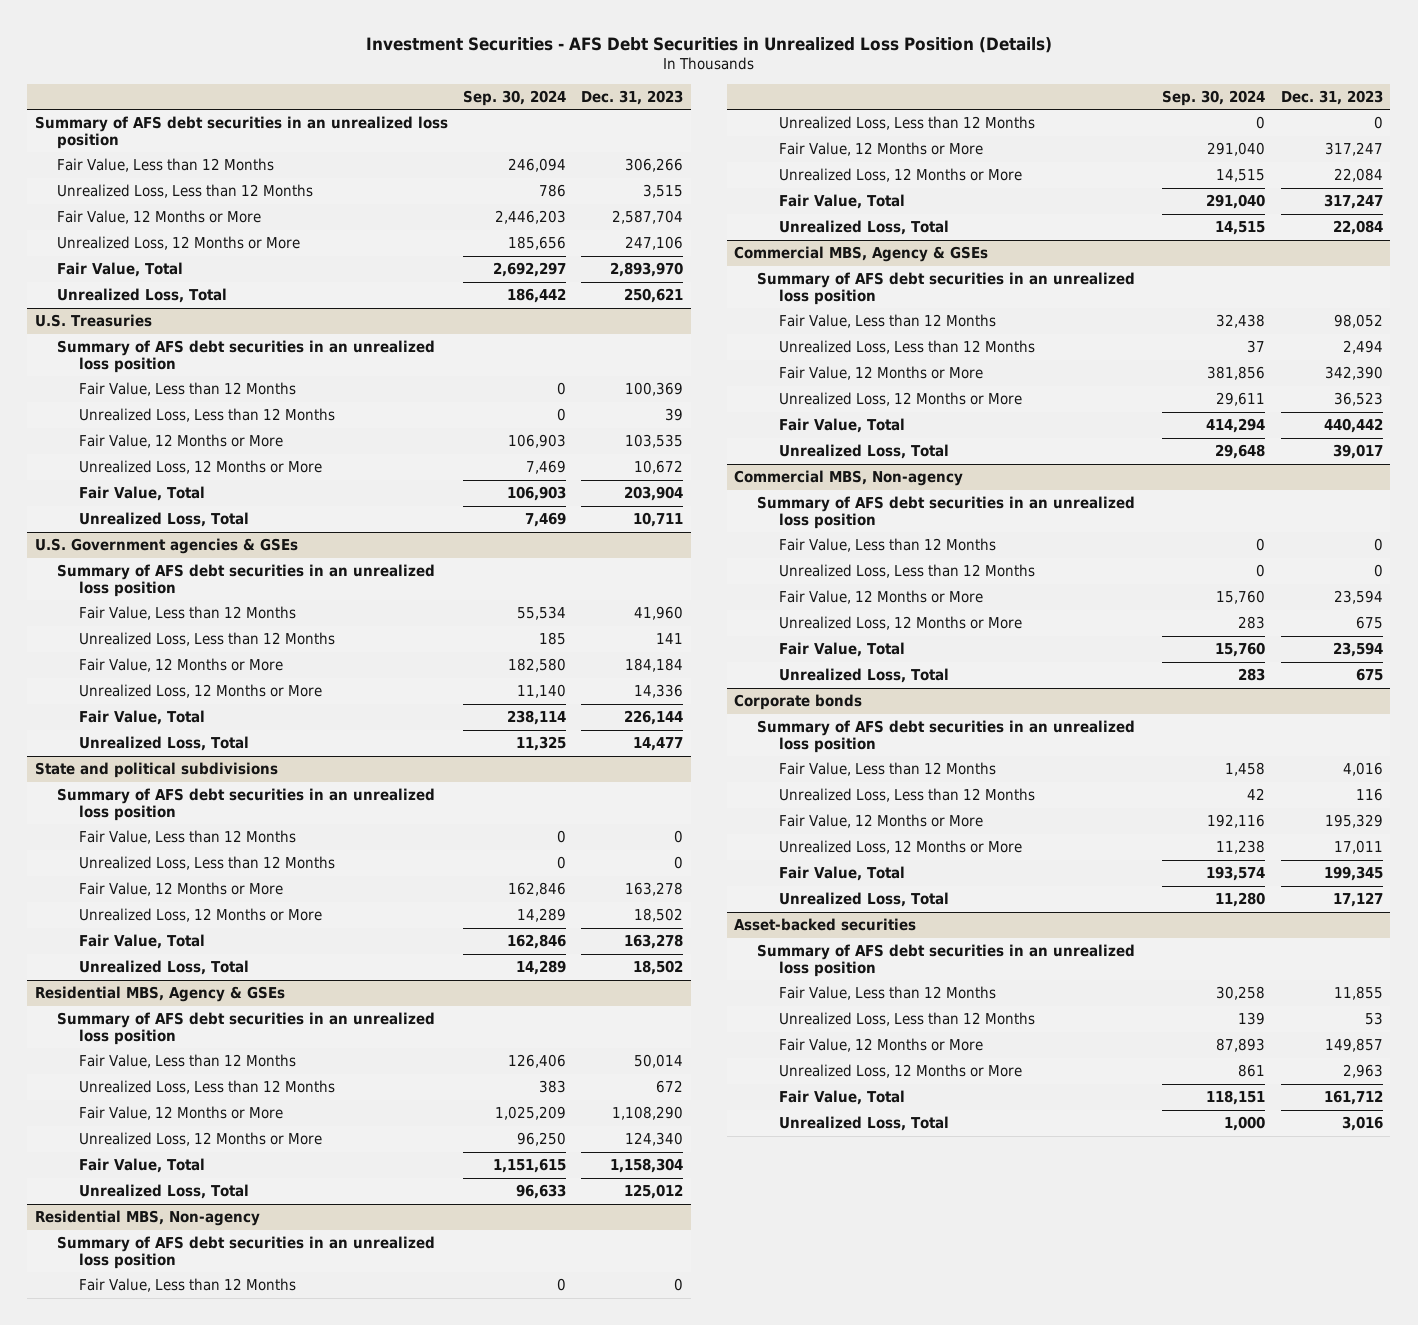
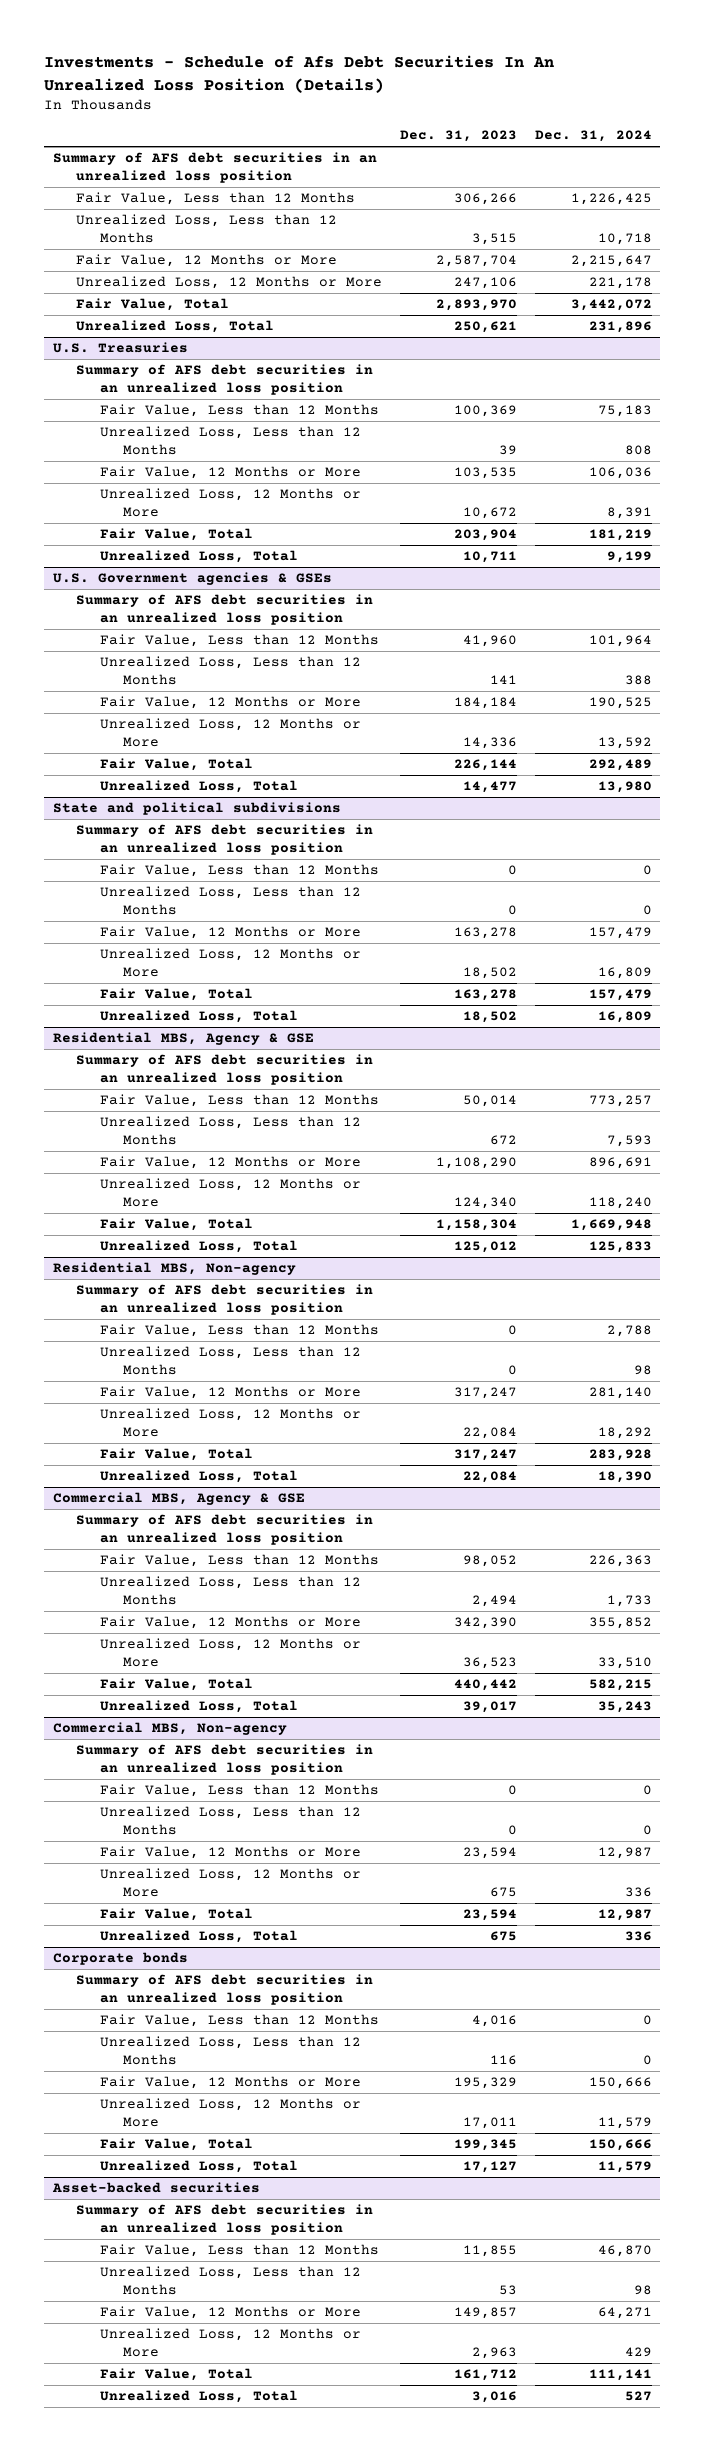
[365,36,1052,53] Investment Securities - AFS Debt Securities in Unrealized Loss Position (Details) -> [44,55,555,93] Investments - Schedule of Afs Debt Securities In An Unrealized Loss Position (Details)
[463,89,567,106] Sep. 30, 2024 -> none
none -> [534,130,652,143] Dec. 31, 2024
[34,986,285,1003] Residential MBS, Agency & GSEs -> [53,1032,315,1046] Residential MBS, Agency & GSE
[734,246,989,263] Commercial MBS, Agency & GSEs -> [53,1492,306,1506] Commercial MBS, Agency & GSE

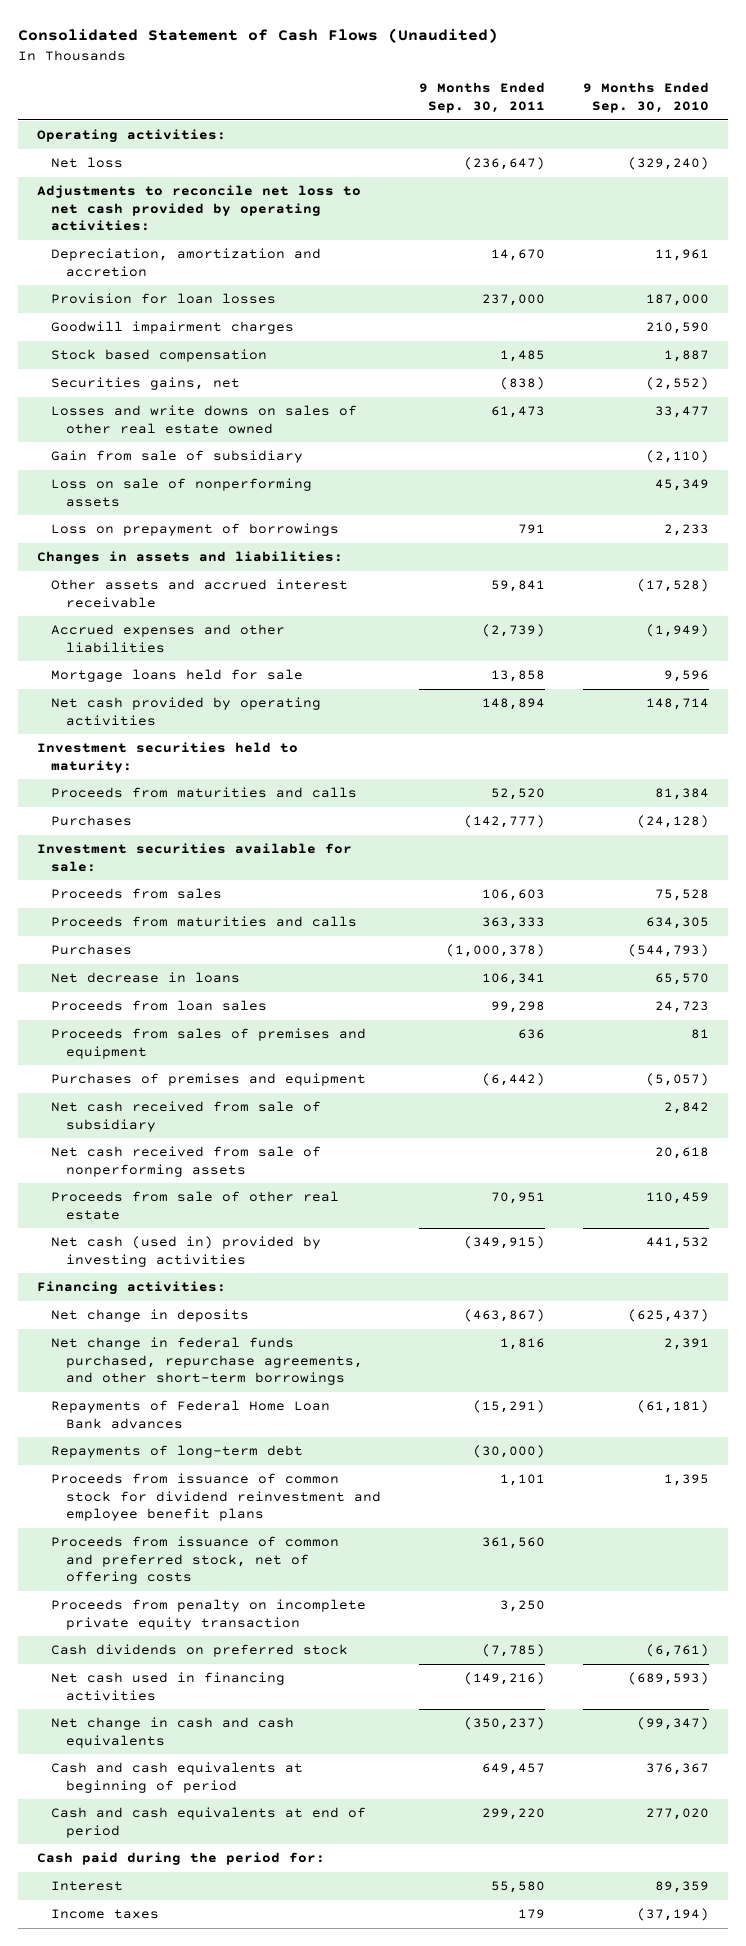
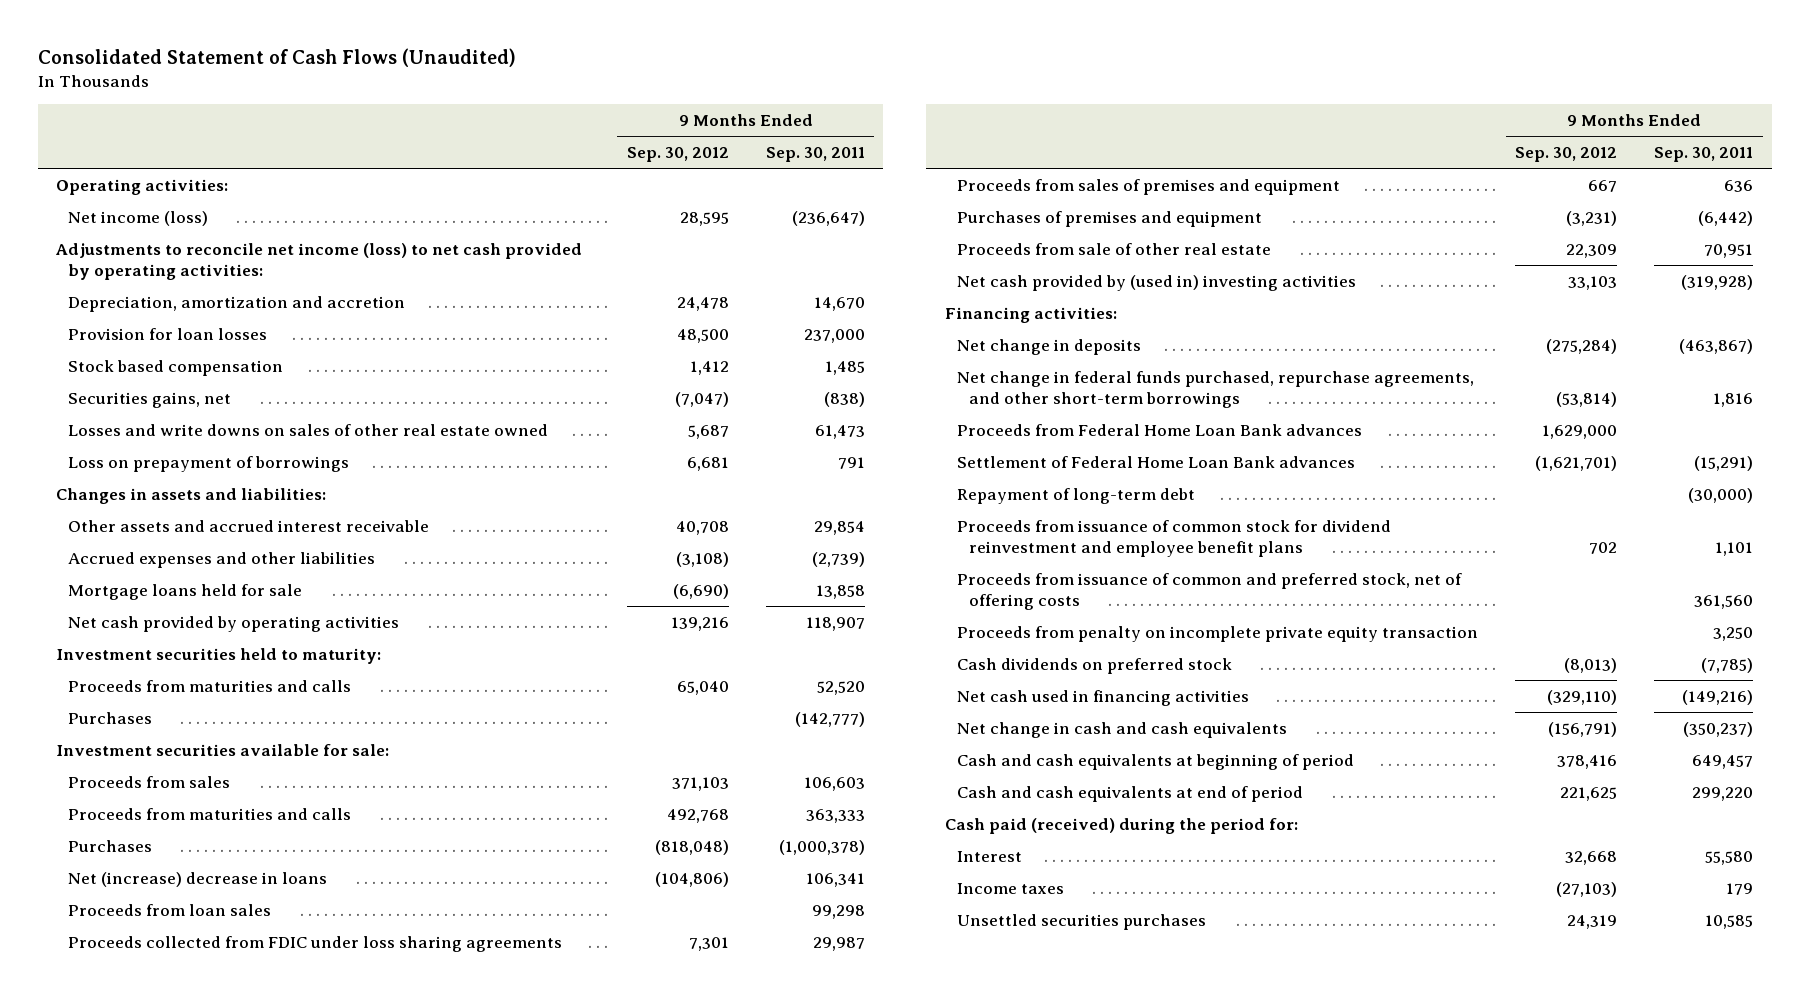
[582,82,709,113] 9 Months Ended Sep. 30, 2010 -> none
none -> [626,147,729,163] Sep. 30, 2012
[51,157,124,169] Net loss -> [68,210,209,226] Net income (loss)
[36,185,361,232] Adjustments to reconcile net loss to net cash provided by operating activities: -> [55,242,583,280] Adjustments to reconcile net income (loss) to net cash provided by operating activities:
[51,321,295,335] Goodwill impairment charges -> none
[51,450,304,464] Gain from sale of subsidiary -> none
[51,478,313,507] Loss on sale of nonperforming assets -> none
[490,580,545,593] 59,841 -> [813,520,865,535] 29,854
[481,698,545,711] 148,894 -> [805,616,865,631] 118,907
[51,972,241,984] Net decrease in loans -> [68,871,328,887] Net (increase) decrease in loans
none -> [68,935,563,952] Proceeds collected from FDIC under loss sharing agreements
[51,1101,322,1132] Net cash received from sale of subsidiary -> none
[51,1146,322,1177] Net cash received from sale of nonperforming assets -> none
[51,1236,322,1267] Net cash (used in) provided by investing activities -> [956,274,1356,291] Net cash provided by (used in) investing activities
[463,1236,545,1250] (349,915) -> [1681,274,1754,290] (319,928)
none -> [956,423,1362,436] Proceeds from Federal Home Loan Bank advances
[51,1400,331,1429] Repayments of Federal Home Loan Bank advances -> [956,455,1355,468] Settlement of Federal Home Loan Bank advances
[51,1445,304,1459] Repayments of long-term debt -> [956,487,1195,504] Repayment of long-term debt
[36,1852,325,1866] Cash paid during the period for: -> [944,817,1298,834] Cash paid (received) during the period for:
none -> [956,913,1206,930] Unsettled securities purchases

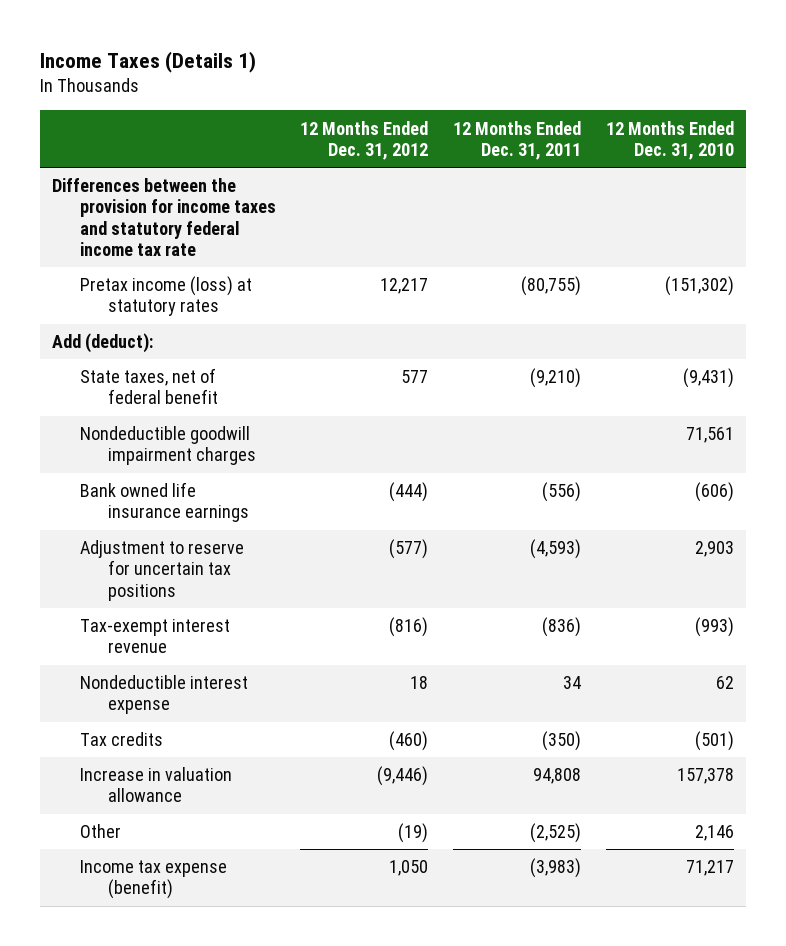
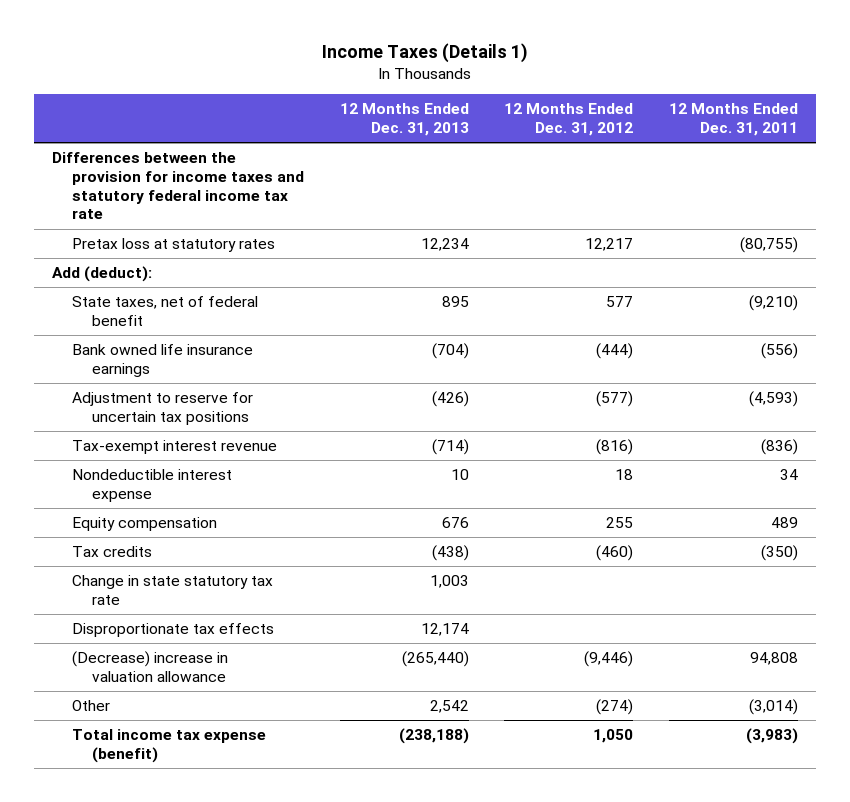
[605,120,734,160] 12 Months Ended Dec. 31, 2010 -> none
none -> [339,103,469,137] 12 Months Ended Dec. 31, 2013
[79,276,252,317] Pretax income (loss) at statutory rates -> [71,238,275,253] Pretax loss at statutory rates
[79,426,256,466] Nondeductible goodwill impairment charges -> none
none -> [71,517,217,532] Equity compensation
none -> [71,575,273,605] Change in state statutory tax rate
none -> [71,623,274,638] Disproportionate tax effects
[79,767,232,803] Increase in valuation allowance -> [71,651,228,682] (Decrease) increase in valuation allowance
[398,823,429,844] (19) -> [596,699,634,716] (274)
[530,823,582,844] (2,525) -> [749,699,799,716] (3,014)
[79,860,227,900] Income tax expense (benefit) -> [71,729,266,763] Total income tax expense (benefit)

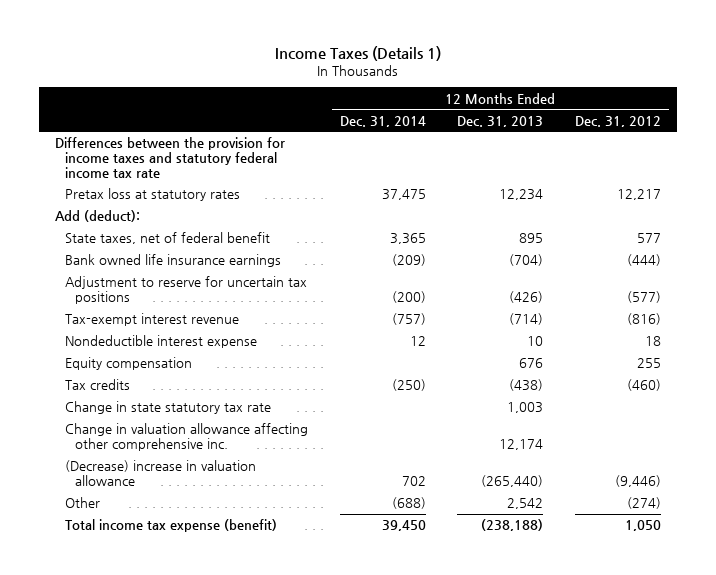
[669,103,799,137] 12 Months Ended Dec. 31, 2011 -> none
none -> [339,115,426,127] Dec. 31, 2014
[71,623,274,638] Disproportionate tax effects -> [64,423,308,452] Change in valuation allowance affecting other comprehensive inc.

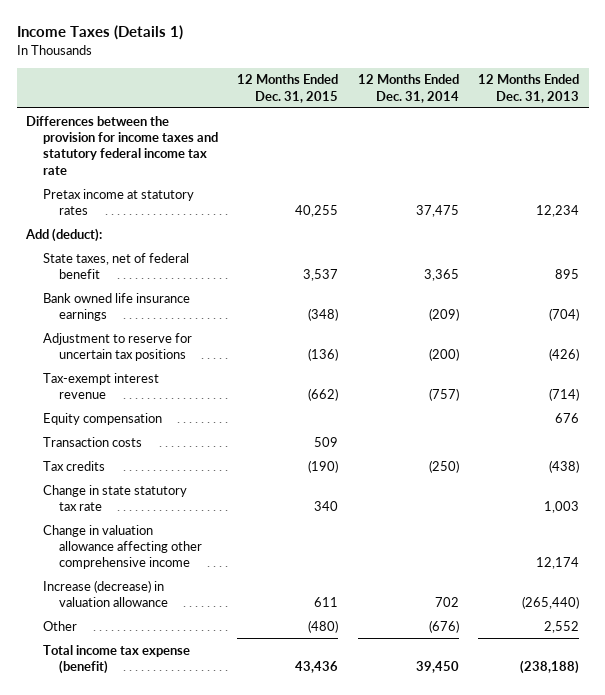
[574,115,661,127] Dec. 31, 2012 -> none
none -> [237,74,339,103] 12 Months Ended Dec. 31, 2015
[64,188,240,202] Pretax loss at statutory rates -> [42,188,194,215] Pretax income at statutory rates
[64,335,257,349] Nondeductible interest expense -> none
none -> [42,436,142,447] Transaction costs
[64,423,308,452] Change in valuation allowance affecting other comprehensive inc. -> [42,524,203,570] Change in valuation allowance affecting other comprehensive income
[64,460,256,487] (Decrease) increase in valuation allowance -> [42,579,169,607] Increase (decrease) in valuation allowance
[391,497,426,510] (688) -> [428,619,459,633] (676)
[507,498,544,510] 2,542 -> [544,620,580,633] 2,552

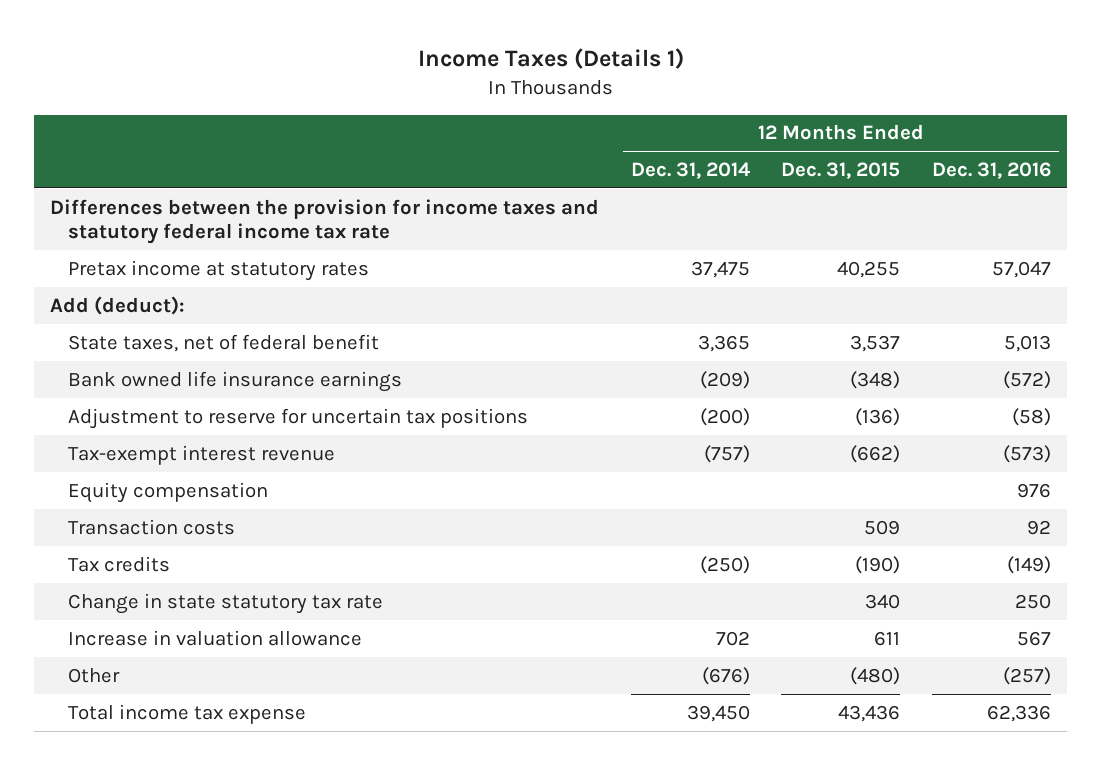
[478,74,580,103] 12 Months Ended Dec. 31, 2013 -> none
none -> [932,162,1052,180] Dec. 31, 2016
[42,524,203,570] Change in valuation allowance affecting other comprehensive income -> none
[42,579,169,607] Increase (decrease) in valuation allowance -> [68,629,363,646] Increase in valuation allowance
[42,644,190,674] Total income tax expense (benefit) -> [68,703,307,724] Total income tax expense

